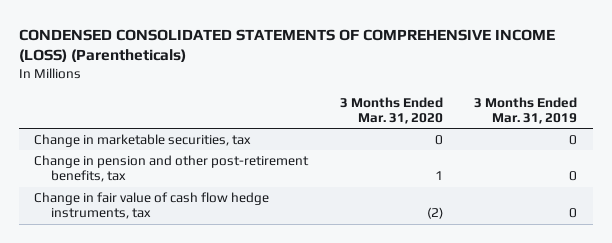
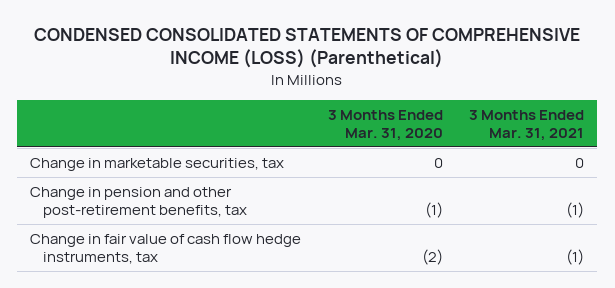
[18,28,555,63] CONDENSED CONSOLIDATED STATEMENTS OF COMPREHENSIVE INCOME (LOSS) (Parentheticals) -> [34,27,581,69] CONDENSED CONSOLIDATED STATEMENTS OF COMPREHENSIVE INCOME (LOSS) (Parenthetical)
[474,96,578,125] 3 Months Ended Mar. 31, 2019 -> none
none -> [469,110,585,141] 3 Months Ended Mar. 31, 2021
[434,171,443,181] 1 -> [424,201,443,218] (1)

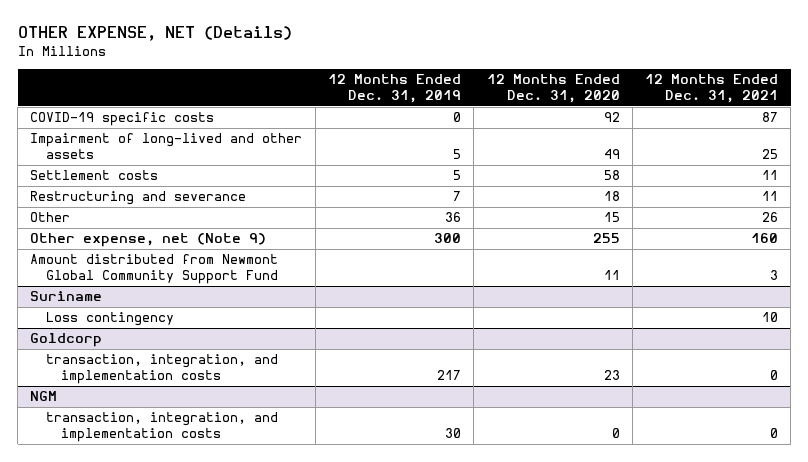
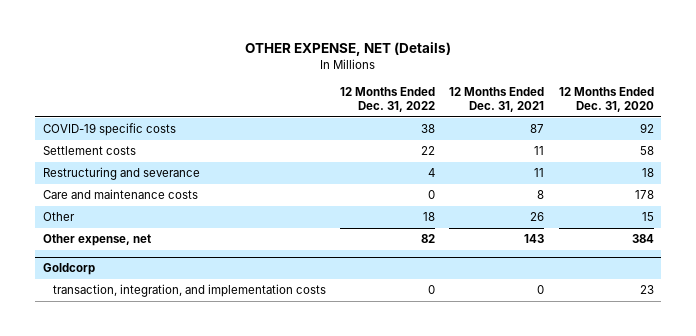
[327,74,461,104] 12 Months Ended Dec. 31, 2019 -> none
none -> [340,87,436,113] 12 Months Ended Dec. 31, 2022
[30,133,303,160] Impairment of long-lived and other assets -> none
none -> [42,189,198,200] Care and maintenance costs
[30,254,279,285] Amount distributed from Newmont Global Community Support Fund -> none
[30,291,103,302] Suriname -> none
[45,312,174,327] Loss contingency -> none
[30,233,267,248] Other expense, net (Note 9) -> [42,234,151,247] Other expense, net
[592,233,620,244] 255 -> [631,234,654,244] 384
[751,233,779,244] 160 -> [524,234,545,244] 143
[30,391,58,402] NGM -> none
[45,412,278,443] transaction, integration, and implementation costs -> none

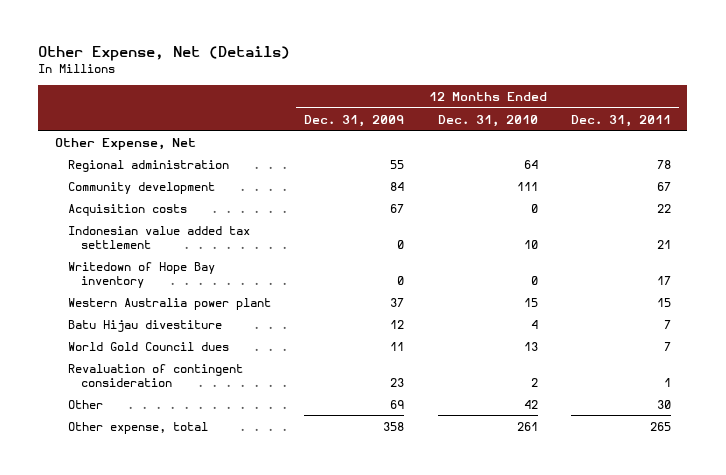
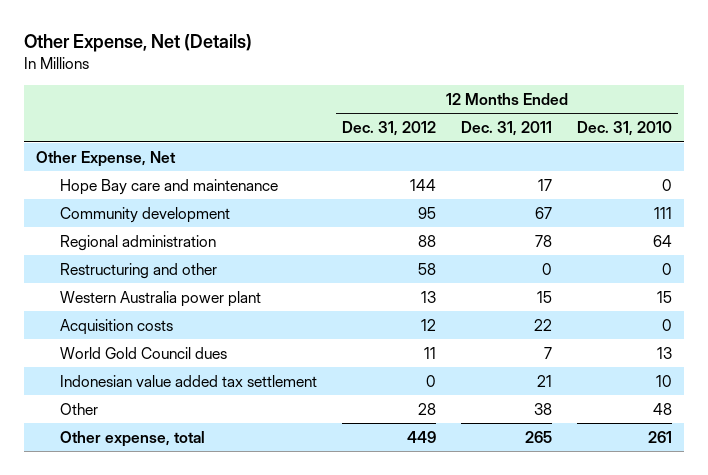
[304,114,405,127] Dec. 31, 2009 -> none
none -> [341,121,436,137] Dec. 31, 2012
none -> [59,178,278,195] Hope Bay care and maintenance
[68,261,216,288] Writedown of Hope Bay inventory -> none
[68,159,230,172] Regional administration -> [59,234,216,251] Regional administration
none -> [59,262,217,279] Restructuring and other
[68,319,223,332] Batu Hijau divestiture -> none
[68,203,188,216] Acquisition costs -> [59,318,173,335] Acquisition costs
[68,363,244,387] Revaluation of contingent consideration -> none
[68,225,251,249] Indonesian value added tax settlement -> [59,374,317,387] Indonesian value added tax settlement
[523,399,538,409] 42 -> [652,402,672,415] 48
[656,399,671,409] 30 -> [533,402,552,415] 38

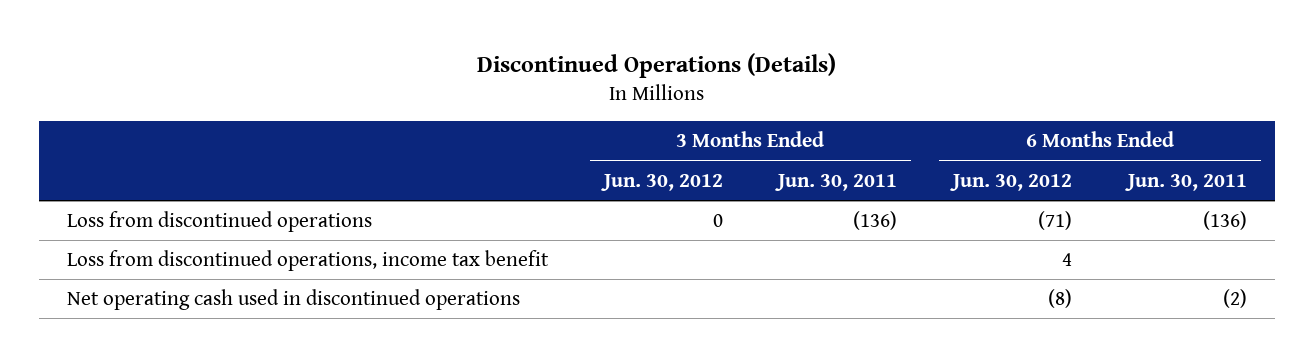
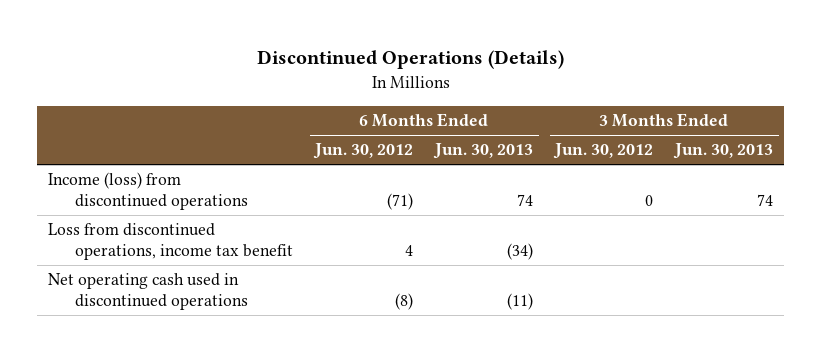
[775,173,898,191] Jun. 30, 2011 -> none
[1124,173,1247,191] Jun. 30, 2011 -> none
none -> [433,143,534,160] Jun. 30, 2013
none -> [673,143,774,160] Jun. 30, 2013
[66,211,372,233] Loss from discontinued operations -> [48,172,249,211] Income (loss) from discontinued operations

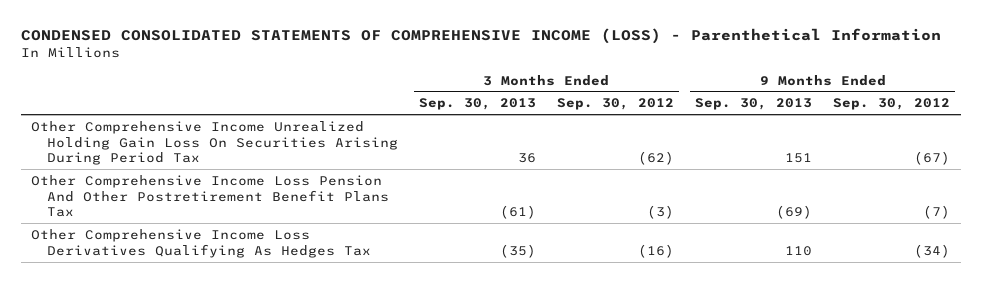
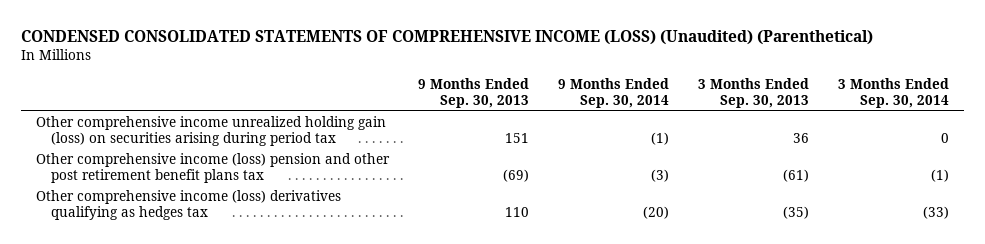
[20,28,941,45] CONDENSED CONSOLIDATED STATEMENTS OF COMPREHENSIVE INCOME (LOSS) - Parenthetical Information -> [21,29,874,45] CONDENSED CONSOLIDATED STATEMENTS OF COMPREHENSIVE INCOME (LOSS) (Unaudited) (Parenthetical)
[556,98,674,111] Sep. 30, 2012 -> none
[833,98,951,111] Sep. 30, 2012 -> none
none -> [557,78,669,108] 9 Months Ended Sep. 30, 2014
none -> [838,78,950,108] 3 Months Ended Sep. 30, 2014
[31,120,398,166] Other Comprehensive Income Unrealized Holding Gain Loss On Securities Arising During Period Tax -> [35,116,386,147] Other comprehensive income unrealized holding gain (loss) on securities arising during period tax
[31,174,389,218] Other Comprehensive Income Loss Pension And Other Postretirement Benefit Plans Tax -> [35,153,390,184] Other comprehensive income (loss) pension and other post retirement benefit plans tax
[31,228,371,258] Other Comprehensive Income Loss Derivatives Qualifying As Hedges Tax -> [35,190,341,221] Other comprehensive income (loss) derivatives qualifying as hedges tax

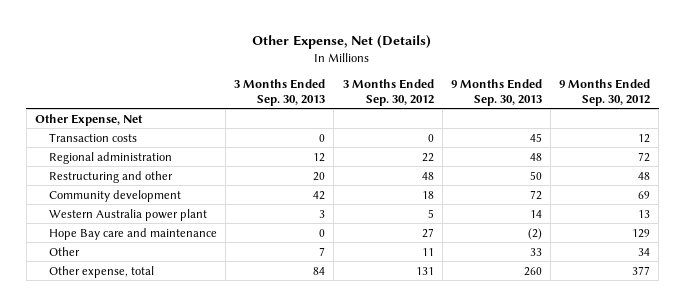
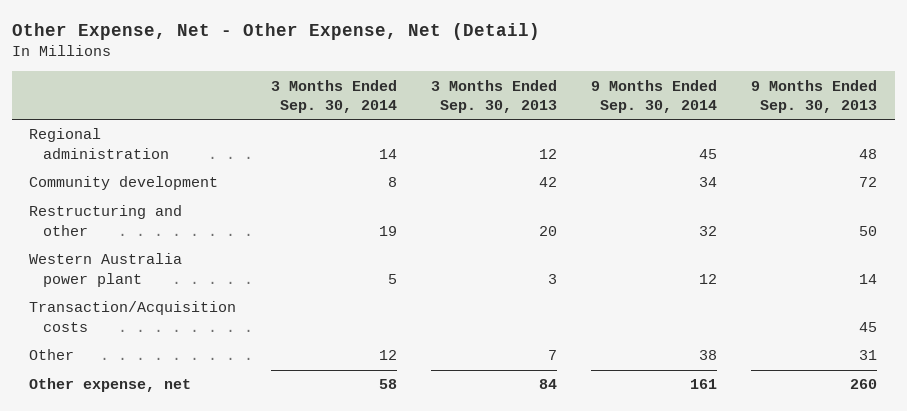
[252,35,432,50] Other Expense, Net (Details) -> [12,22,541,40] Other Expense, Net - Other Expense, Net (Detail)
[342,78,434,106] 3 Months Ended Sep. 30, 2012 -> none
[559,78,651,106] 9 Months Ended Sep. 30, 2012 -> none
none -> [270,79,397,113] 3 Months Ended Sep. 30, 2014
none -> [591,79,718,113] 9 Months Ended Sep. 30, 2014
[34,113,143,126] Other Expense, Net -> none
[49,132,138,142] Transaction costs -> none
[49,170,174,183] Restructuring and other -> [29,205,183,236] Restructuring and other
[49,227,218,240] Hope Bay care and maintenance -> none
none -> [29,301,237,332] Transaction/Acquisition costs
[529,247,542,256] 33 -> [859,350,878,361] 31
[49,265,155,278] Other expense, total -> [29,378,192,393] Other expense, net

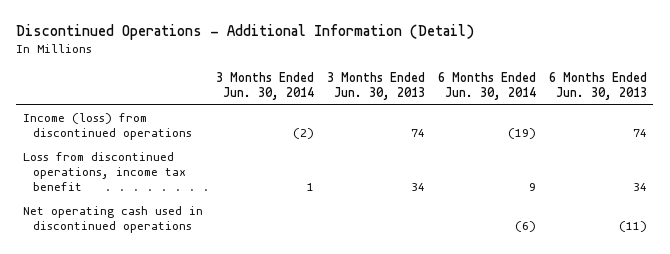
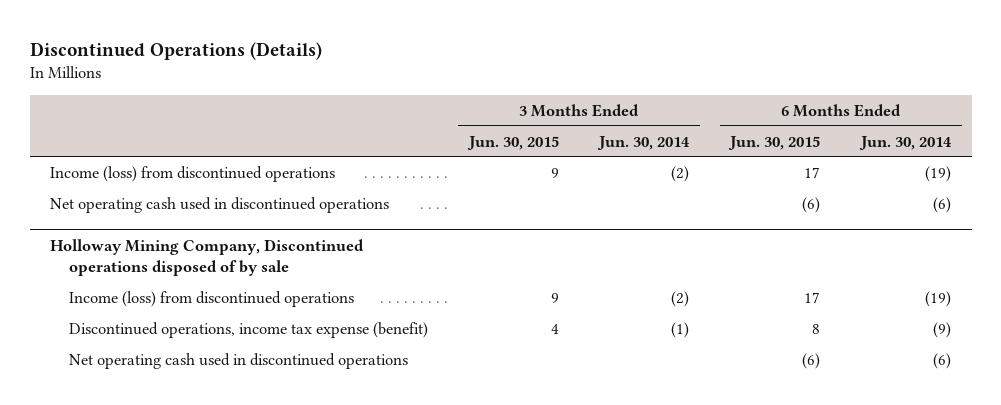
[16,23,475,40] Discontinued Operations - Additional Information (Detail) -> [29,41,322,60] Discontinued Operations (Details)
[326,71,425,100] 3 Months Ended Jun. 30, 2013 -> none
[548,71,647,100] 6 Months Ended Jun. 30, 2013 -> none
none -> [466,135,559,150] Jun. 30, 2015
none -> [728,135,821,150] Jun. 30, 2015
[22,152,187,192] Loss from discontinued operations, income tax benefit -> none
none -> [50,238,365,277] Holloway Mining Company, Discontinued operations disposed of by sale
none -> [68,290,354,307] Income (loss) from discontinued operations
none -> [68,321,428,338] Discontinued operations, income tax expense (benefit)
none -> [68,352,408,369] Net operating cash used in discontinued operations

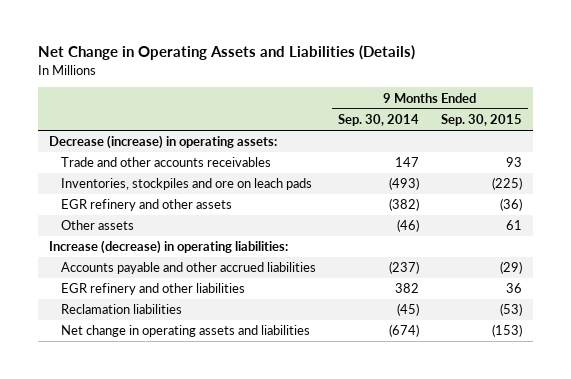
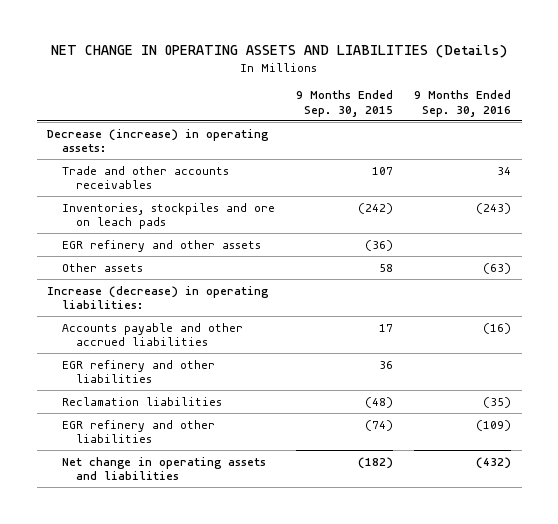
[37,45,415,61] Net Change in Operating Assets and Liabilities (Details) -> [51,45,508,59] NET CHANGE IN OPERATING ASSETS AND LIABILITIES (Details)
[337,113,419,126] Sep. 30, 2014 -> none
none -> [414,90,512,117] 9 Months Ended Sep. 30, 2016
[506,157,523,168] 93 -> [371,166,393,175] 107
[492,177,523,191] (225) -> [357,202,393,214] (242)
[506,220,523,231] 61 -> [378,263,393,272] 58
[500,261,523,275] (29) -> [378,323,393,332] 17
[500,303,523,317] (53) -> [364,396,393,408] (48)
none -> [61,419,215,443] EGR refinery and other liabilities
[492,324,523,338] (153) -> [357,456,393,469] (182)

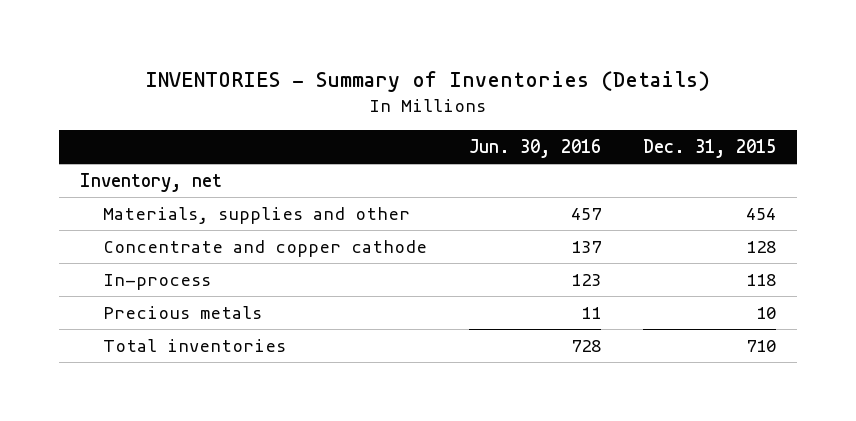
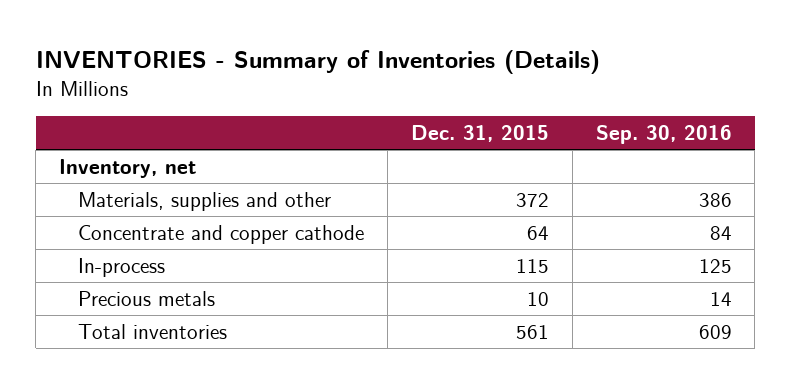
[469,139,602,159] Jun. 30, 2016 -> none
none -> [595,125,732,145] Sep. 30, 2016
[746,207,777,220] 454 -> [515,192,549,207] 372
[746,240,777,253] 128 -> [526,225,549,240] 64
[746,273,777,286] 118 -> [515,258,549,273] 115
[746,339,777,352] 710 -> [515,324,549,339] 561

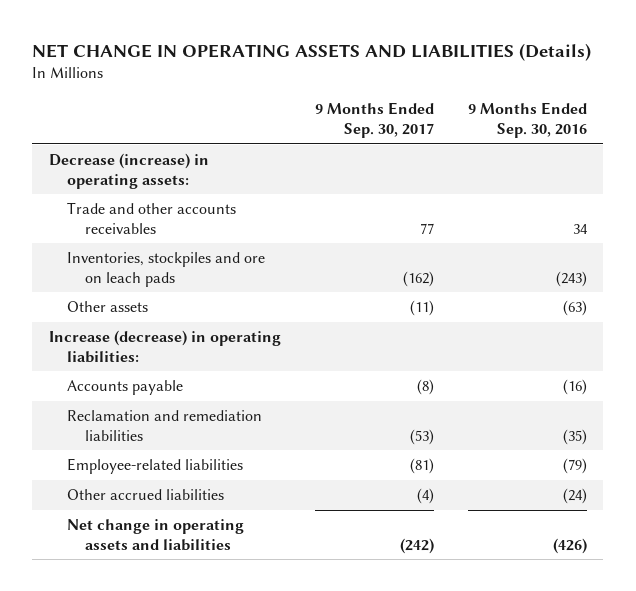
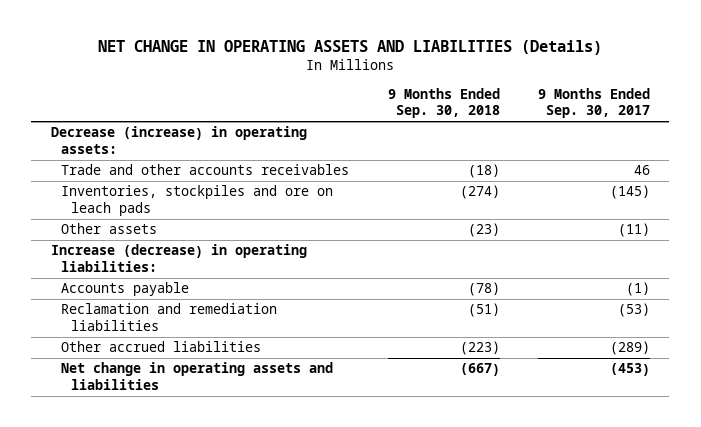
[467,102,587,138] 9 Months Ended Sep. 30, 2016 -> none
none -> [387,87,500,119] 9 Months Ended Sep. 30, 2018
[419,222,434,234] 77 -> [634,165,651,176] 46
[402,270,434,287] (162) -> [610,185,651,200] (145)
[416,379,434,396] (8) -> [626,282,651,297] (1)
[66,458,243,475] Employee-related liabilities -> none
[416,488,434,505] (4) -> [610,341,651,356] (289)
[399,537,434,554] (242) -> [610,363,651,377] (453)

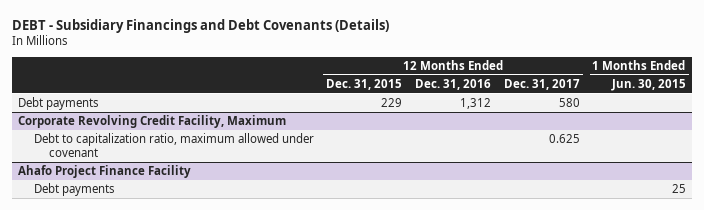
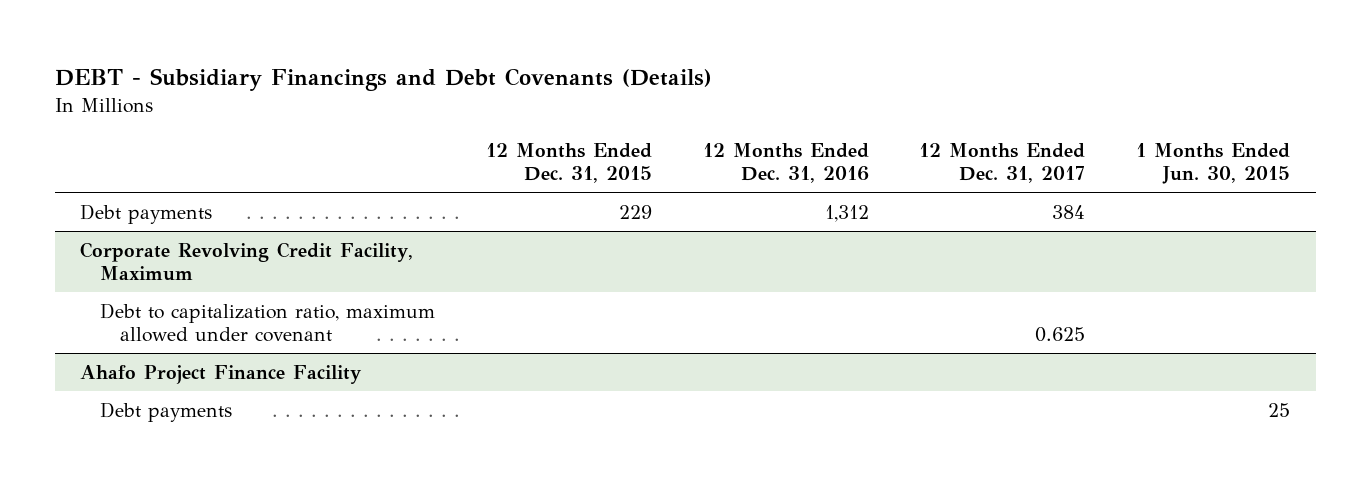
[559,98,581,108] 580 -> [1052,204,1086,219] 384

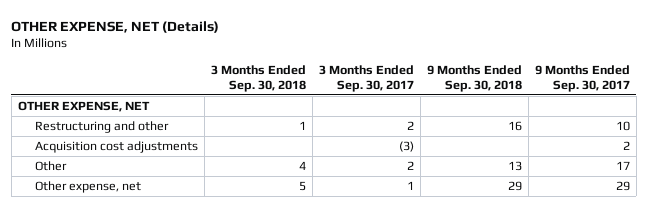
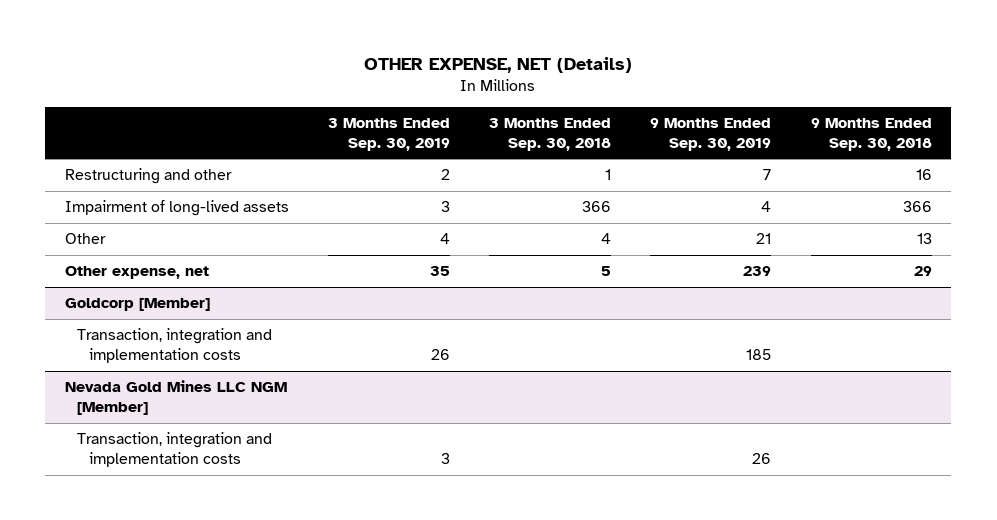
[318,64,414,92] 3 Months Ended Sep. 30, 2017 -> none
[534,64,630,92] 9 Months Ended Sep. 30, 2017 -> none
none -> [328,117,451,151] 3 Months Ended Sep. 30, 2019
none -> [650,117,772,151] 9 Months Ended Sep. 30, 2019
[17,100,150,112] OTHER EXPENSE, NET -> none
[35,140,199,153] Acquisition cost adjustments -> none
none -> [65,200,290,217] Impairment of long-lived assets
none -> [65,298,211,312] Goldcorp [Member]
none -> [77,328,273,364] Transaction, integration and implementation costs
none -> [65,380,288,416] Nevada Gold Mines LLC NGM [Member]
none -> [77,432,273,468] Transaction, integration and implementation costs

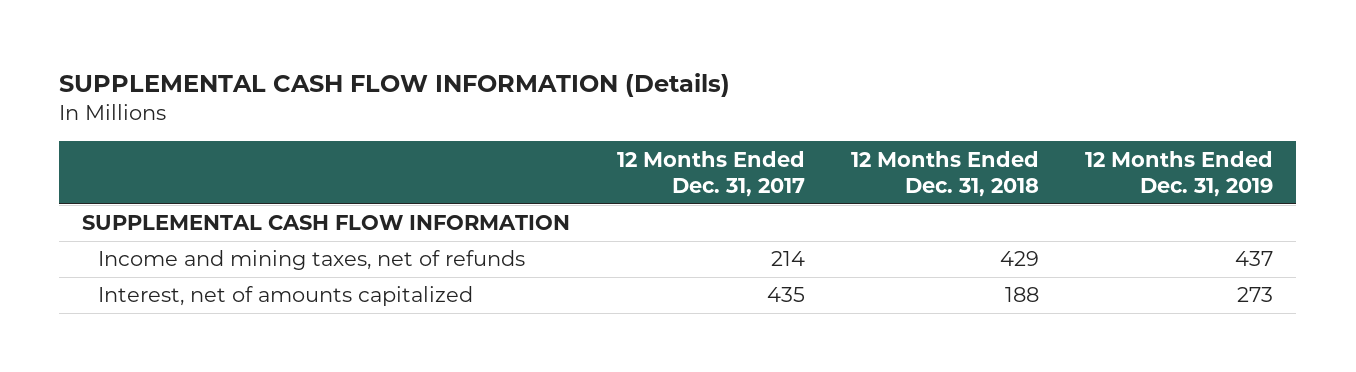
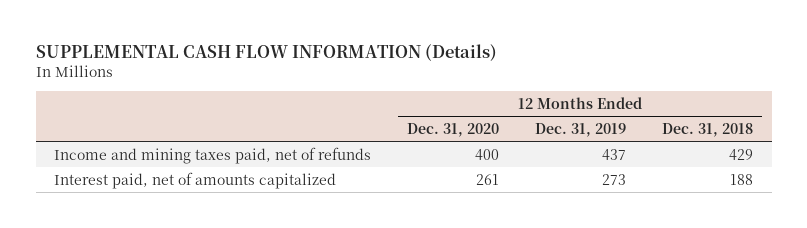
[616,150,805,198] 12 Months Ended Dec. 31, 2017 -> none
none -> [406,122,499,137] Dec. 31, 2020
[82,215,571,231] SUPPLEMENTAL CASH FLOW INFORMATION -> none
[98,250,526,271] Income and mining taxes, net of refunds -> [53,146,371,164] Income and mining taxes paid, net of refunds
[98,286,474,307] Interest, net of amounts capitalized -> [53,171,336,189] Interest paid, net of amounts capitalized

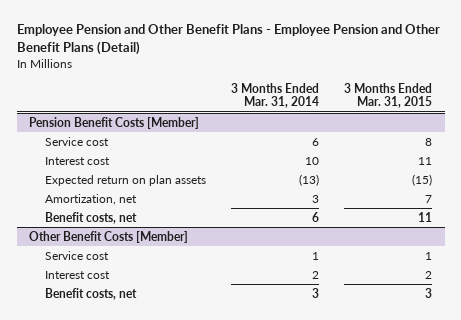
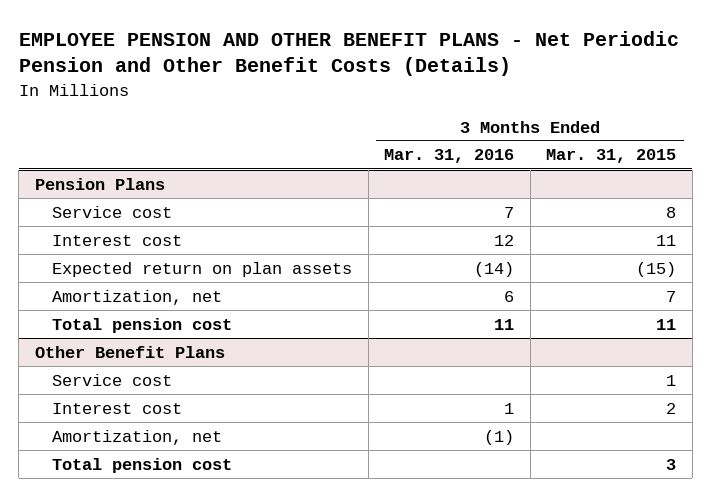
[16,24,440,56] Employee Pension and Other Benefit Plans - Employee Pension and Other Benefit Plans (Detail) -> [18,30,679,77] EMPLOYEE PENSION AND OTHER BENEFIT PLANS - Net Periodic Pension and Other Benefit Costs (Details)
[231,82,320,109] 3 Months Ended Mar. 31, 2014 -> none
none -> [384,149,515,164] Mar. 31, 2016
[29,116,200,129] Pension Benefit Costs [Member] -> [34,177,165,190] Pension Plans
[45,211,138,224] Benefit costs, net -> [52,317,233,333] Total pension cost
[29,230,189,243] Other Benefit Costs [Member] -> [34,345,225,358] Other Benefit Plans
none -> [52,429,223,445] Amortization, net
[45,287,138,300] Benefit costs, net -> [52,457,233,473] Total pension cost

